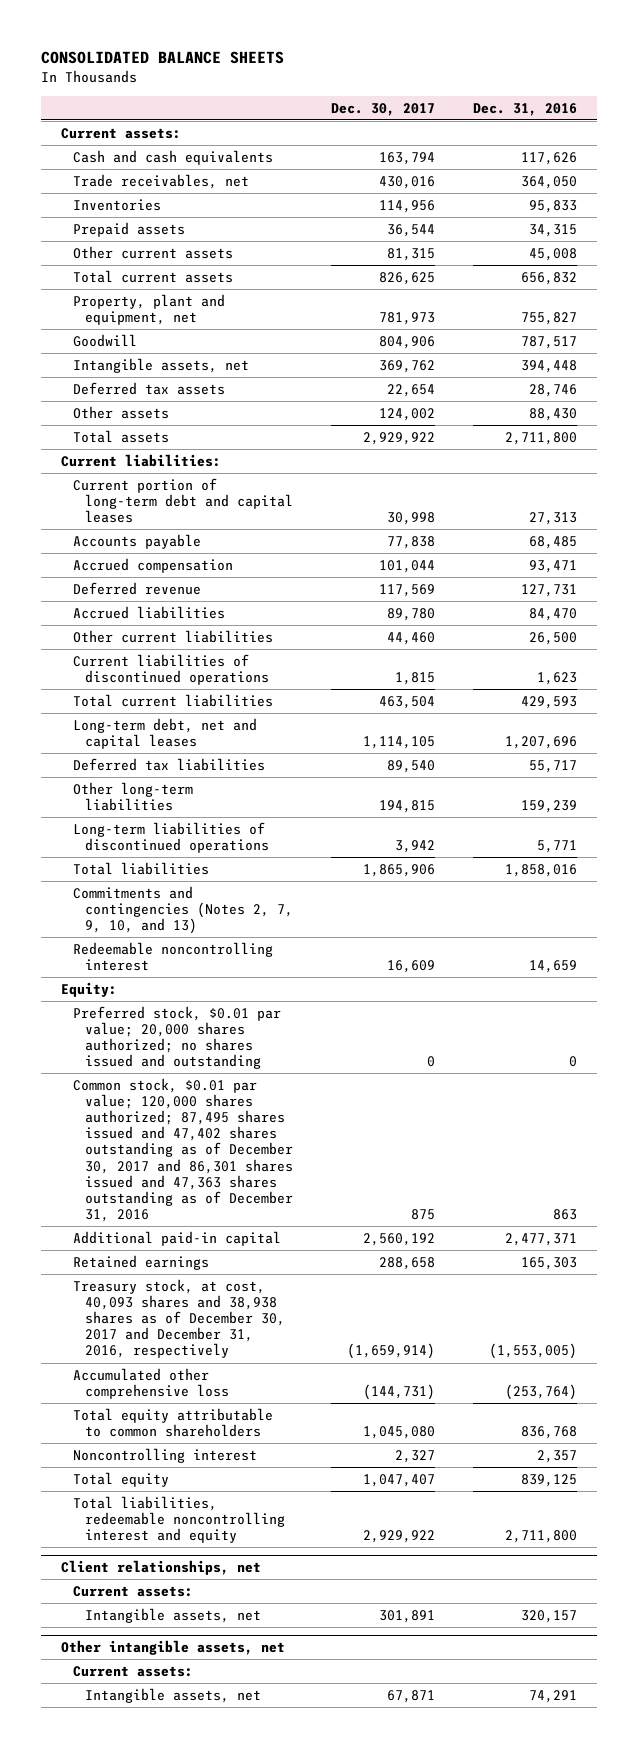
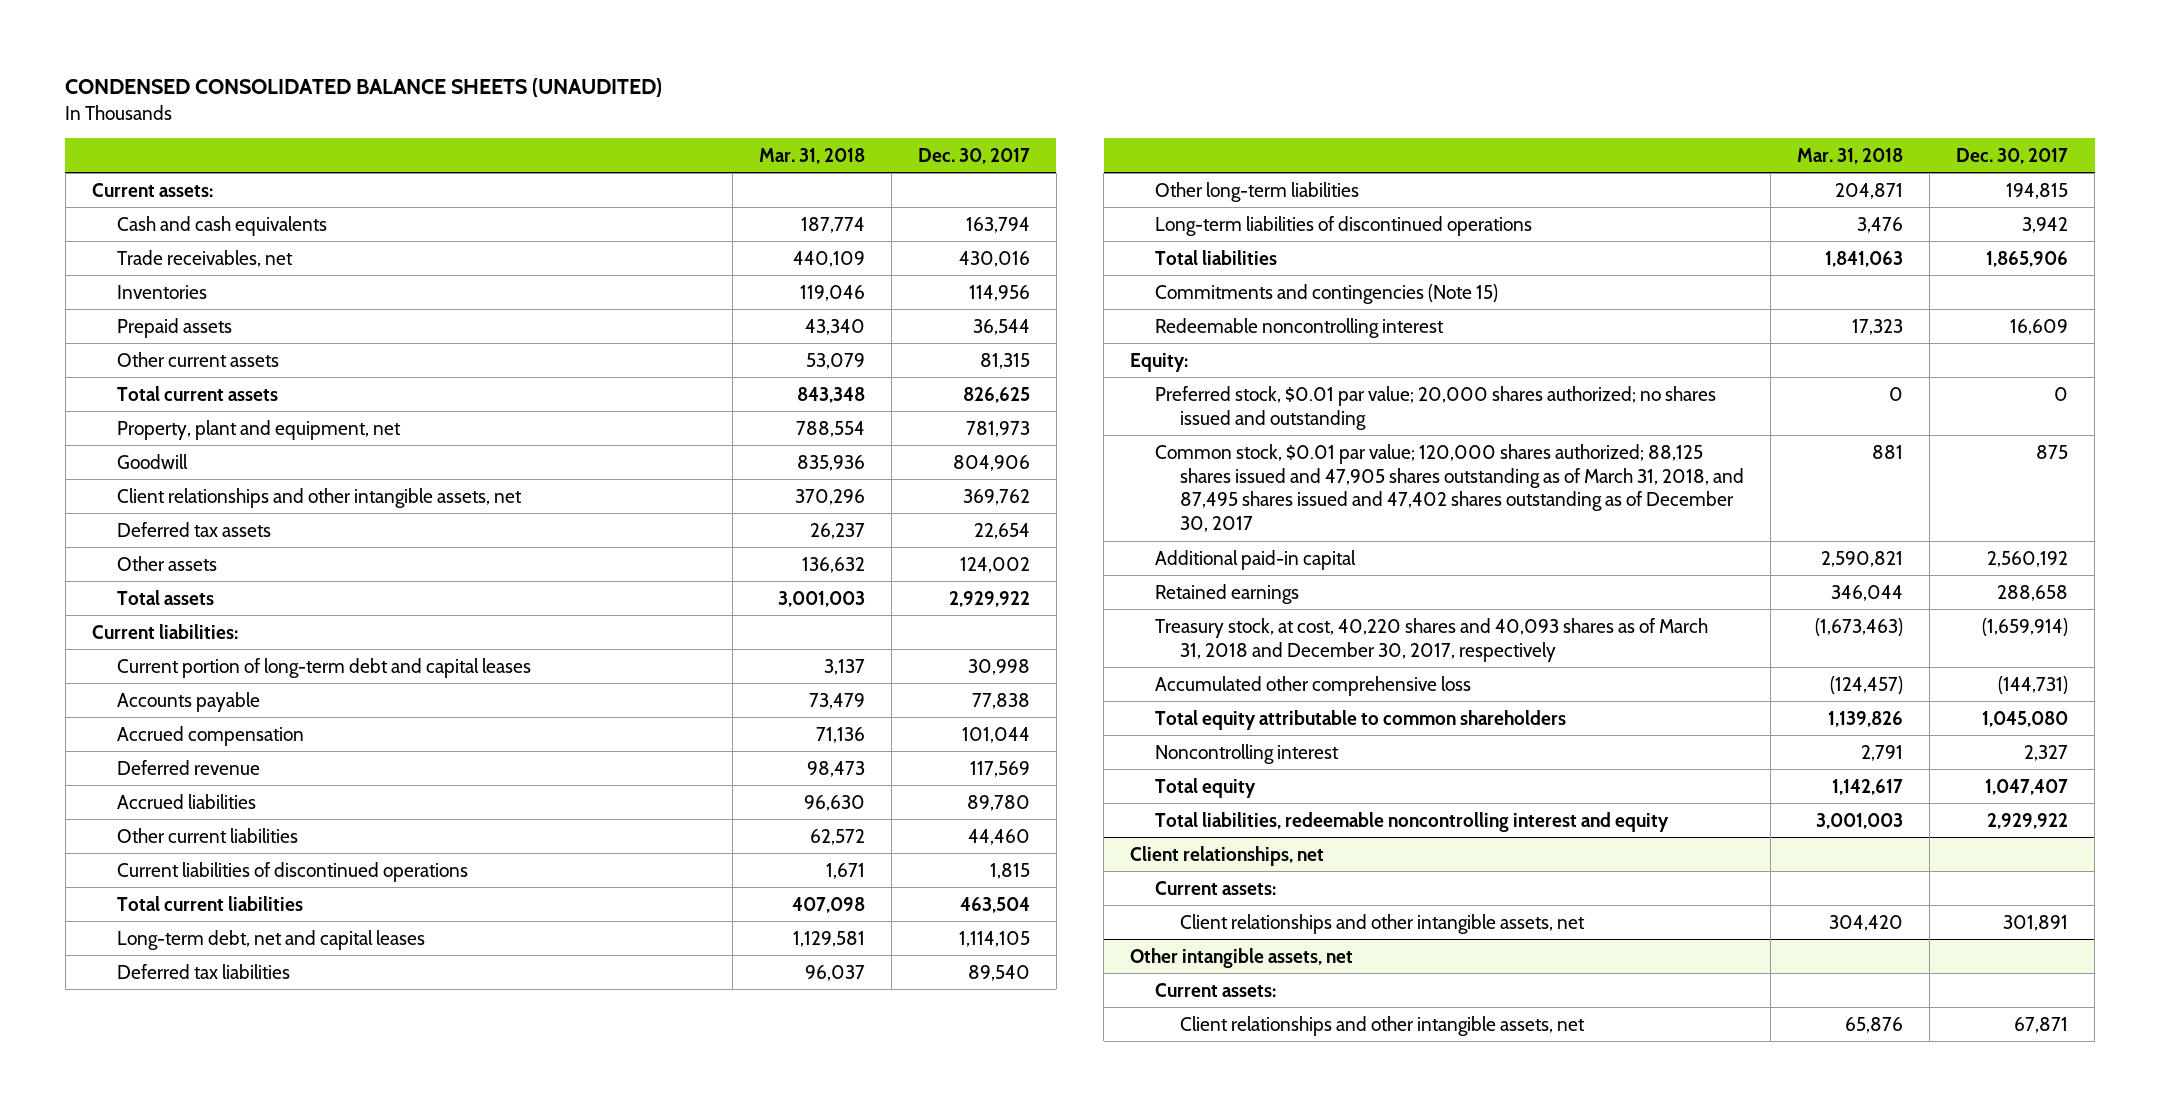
[41,51,285,65] CONSOLIDATED BALANCE SHEETS -> [65,78,663,98] CONDENSED CONSOLIDATED BALANCE SHEETS (UNAUDITED)
[473,102,578,116] Dec. 31, 2016 -> none
none -> [758,148,865,165] Mar. 31, 2018
[72,357,249,373] Intangible assets, net -> [116,487,522,508] Client relationships and other intangible assets, net
[72,885,293,935] Commitments and contingencies (Notes 2, 7, 9, 10, and 13) -> [1155,283,1499,304] Commitments and contingencies (Note 15)
[72,1077,293,1222] Common stock, $0.01 par value; 120,000 shares authorized; 87,495 shares issued and 47,402 shares outstanding as of December 30, 2017 and 86,301 shares issued and 47,363 shares outstanding as of December 31, 2016 -> [1155,443,1744,533] Common stock, $0.01 par value; 120,000 shares authorized; 88,125 shares issued and 47,905 shares outstanding as of March 31, 2018, and 87,495 shares issued and 47,402 shares outstanding as of December 30, 2017
[72,1278,285,1359] Treasury stock, at cost, 40,093 shares and 38,938 shares as of December 30, 2017 and December 31, 2016, respectively -> [1155,617,1709,662] Treasury stock, at cost, 40,220 shares and 40,093 shares as of March 31, 2018 and December 30, 2017, respectively
[84,1607,261,1623] Intangible assets, net -> [1179,913,1585,934] Client relationships and other intangible assets, net
[84,1687,261,1703] Intangible assets, net -> [1179,1015,1585,1036] Client relationships and other intangible assets, net

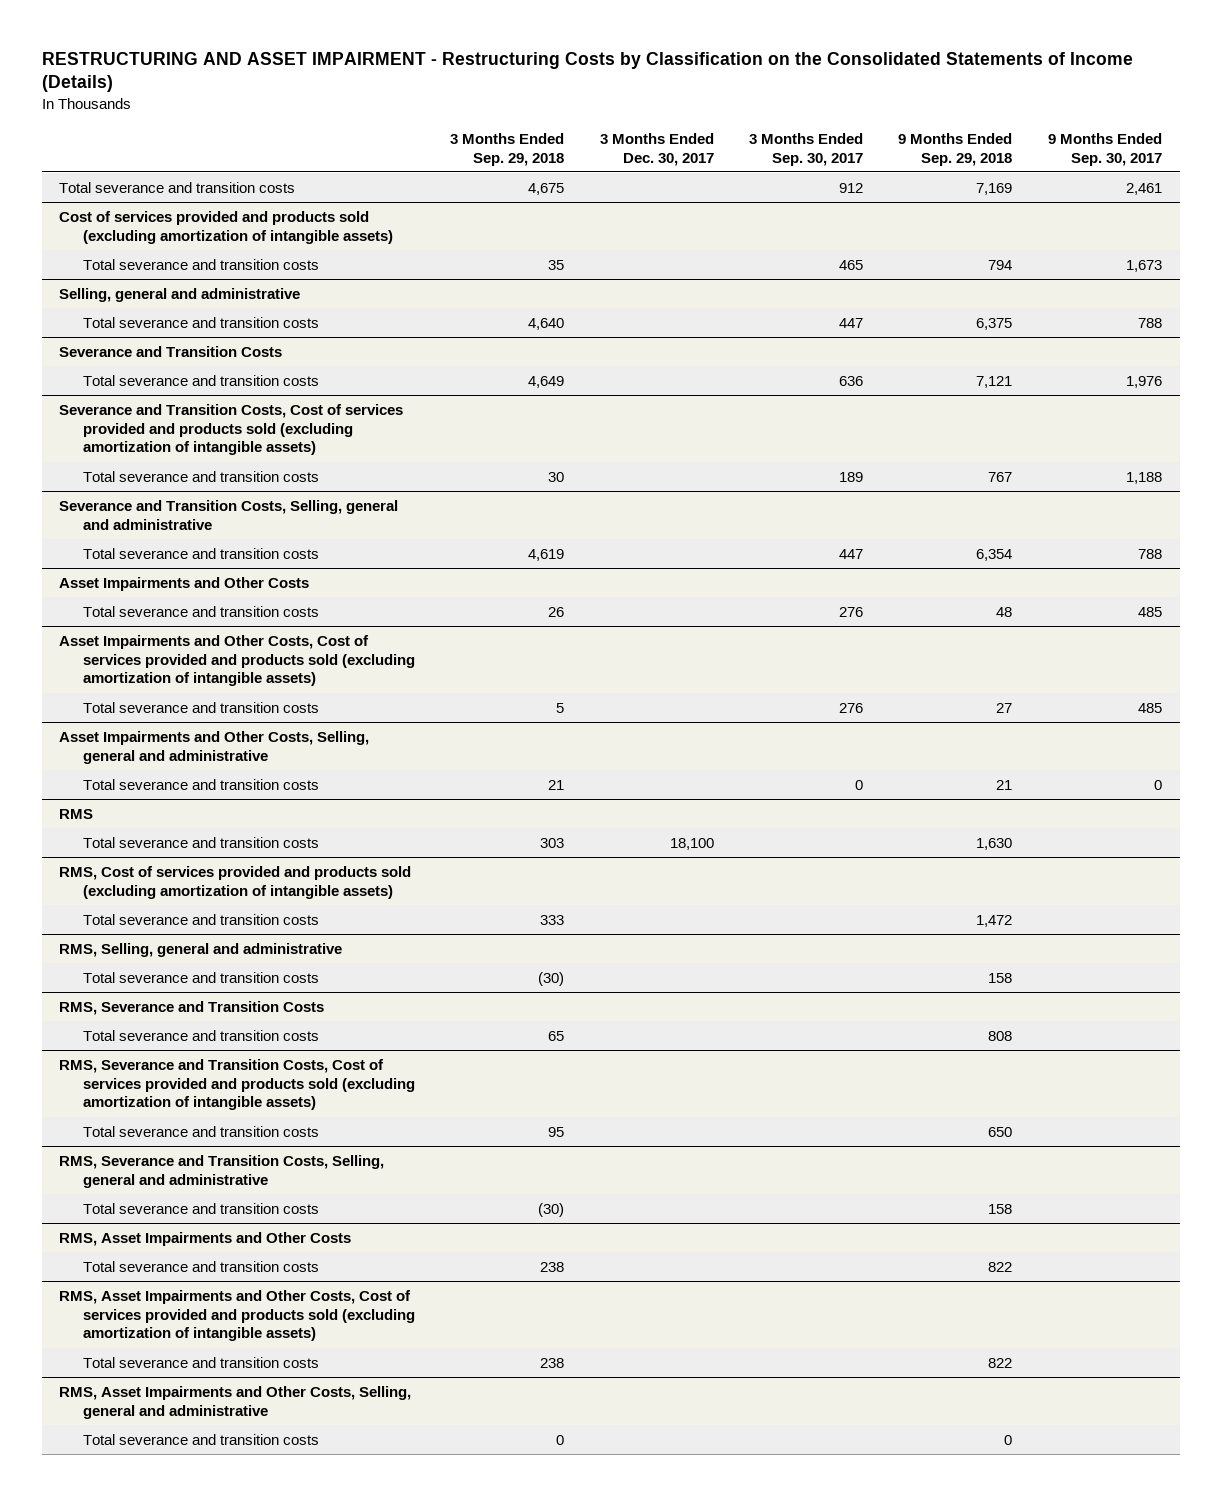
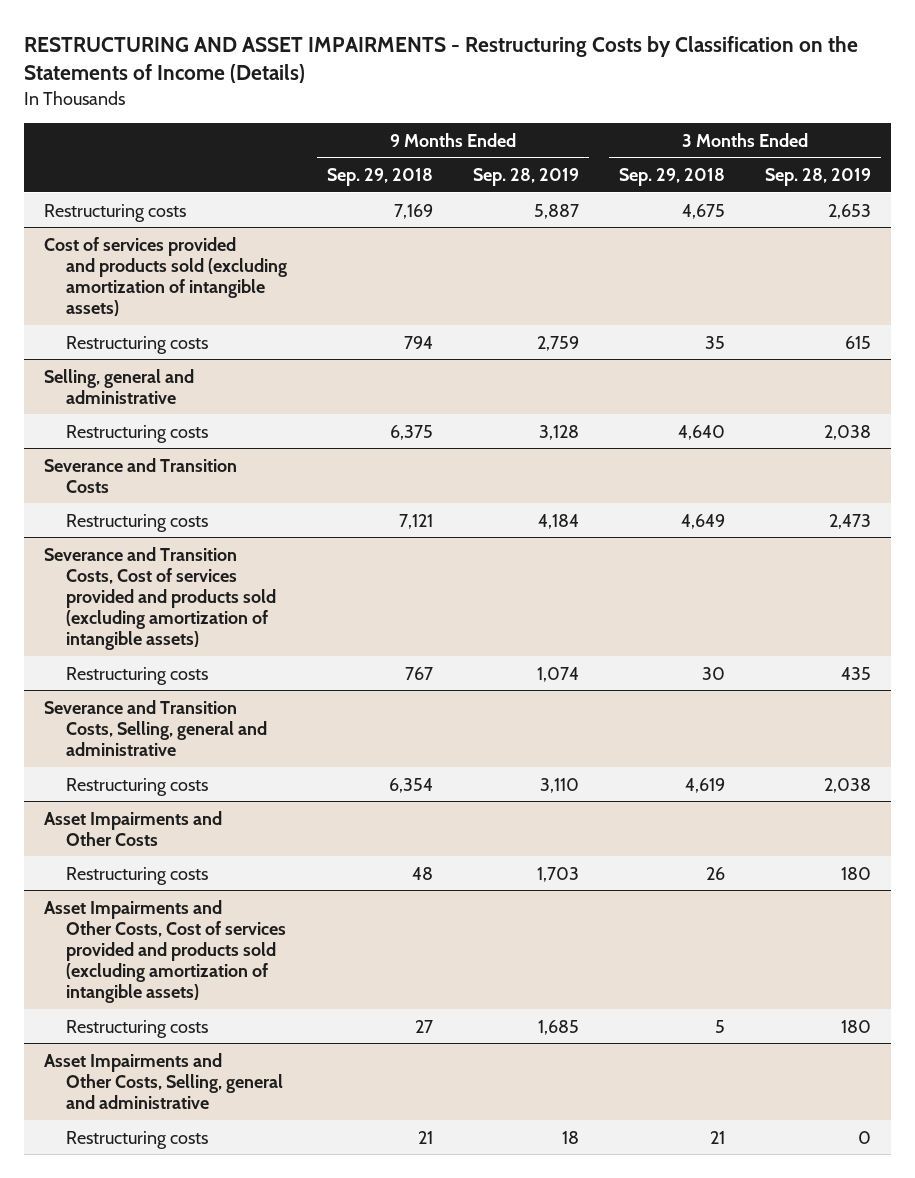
[41,52,1133,93] RESTRUCTURING AND ASSET IMPAIRMENT - Restructuring Costs by Classification on the Consolidated Statements of Income (Details) -> [23,36,858,84] RESTRUCTURING AND ASSET IMPAIRMENTS - Restructuring Costs by Classification on the Statements of Income (Details)
[599,132,714,166] 3 Months Ended Dec. 30, 2017 -> none
[748,132,863,166] 3 Months Ended Sep. 30, 2017 -> none
[1047,132,1162,166] 9 Months Ended Sep. 30, 2017 -> none
none -> [472,168,579,187] Sep. 28, 2019
none -> [764,168,871,187] Sep. 28, 2019
[59,181,296,193] Total severance and transition costs -> [43,203,186,222] Restructuring costs
[82,258,319,270] Total severance and transition costs -> [65,335,208,354] Restructuring costs
[82,316,319,328] Total severance and transition costs -> [65,424,208,443] Restructuring costs
[82,374,319,386] Total severance and transition costs -> [65,513,208,532] Restructuring costs
[82,470,319,482] Total severance and transition costs -> [65,666,208,685] Restructuring costs
[82,547,319,559] Total severance and transition costs -> [65,777,208,796] Restructuring costs
[82,605,319,617] Total severance and transition costs -> [65,866,208,885] Restructuring costs
[82,701,319,713] Total severance and transition costs -> [65,1019,208,1038] Restructuring costs
[59,808,94,819] RMS -> none
[82,836,319,848] Total severance and transition costs -> none
[59,865,412,899] RMS, Cost of services provided and products sold (excluding amortization of intangible assets) -> none
[82,913,319,925] Total severance and transition costs -> none
[59,942,343,957] RMS, Selling, general and administrative -> none
[82,971,319,983] Total severance and transition costs -> none
[59,1000,325,1015] RMS, Severance and Transition Costs -> none
[82,1029,319,1041] Total severance and transition costs -> none
[59,1058,415,1111] RMS, Severance and Transition Costs, Cost of services provided and products sold (excluding amortization of intangible assets) -> none
[82,1125,319,1137] Total severance and transition costs -> none
[59,1154,385,1188] RMS, Severance and Transition Costs, Selling, general and administrative -> none
[82,1202,319,1214] Total severance and transition costs -> none
[59,1231,352,1246] RMS, Asset Impairments and Other Costs -> none
[82,1260,319,1272] Total severance and transition costs -> none
[59,1289,415,1342] RMS, Asset Impairments and Other Costs, Cost of services provided and products sold (excluding amortization of intangible assets) -> none
[82,1356,319,1368] Total severance and transition costs -> none
[59,1385,412,1419] RMS, Asset Impairments and Other Costs, Selling, general and administrative -> none
[82,1433,319,1445] Total severance and transition costs -> none
[82,778,319,790] Total severance and transition costs -> [65,1130,208,1149] Restructuring costs

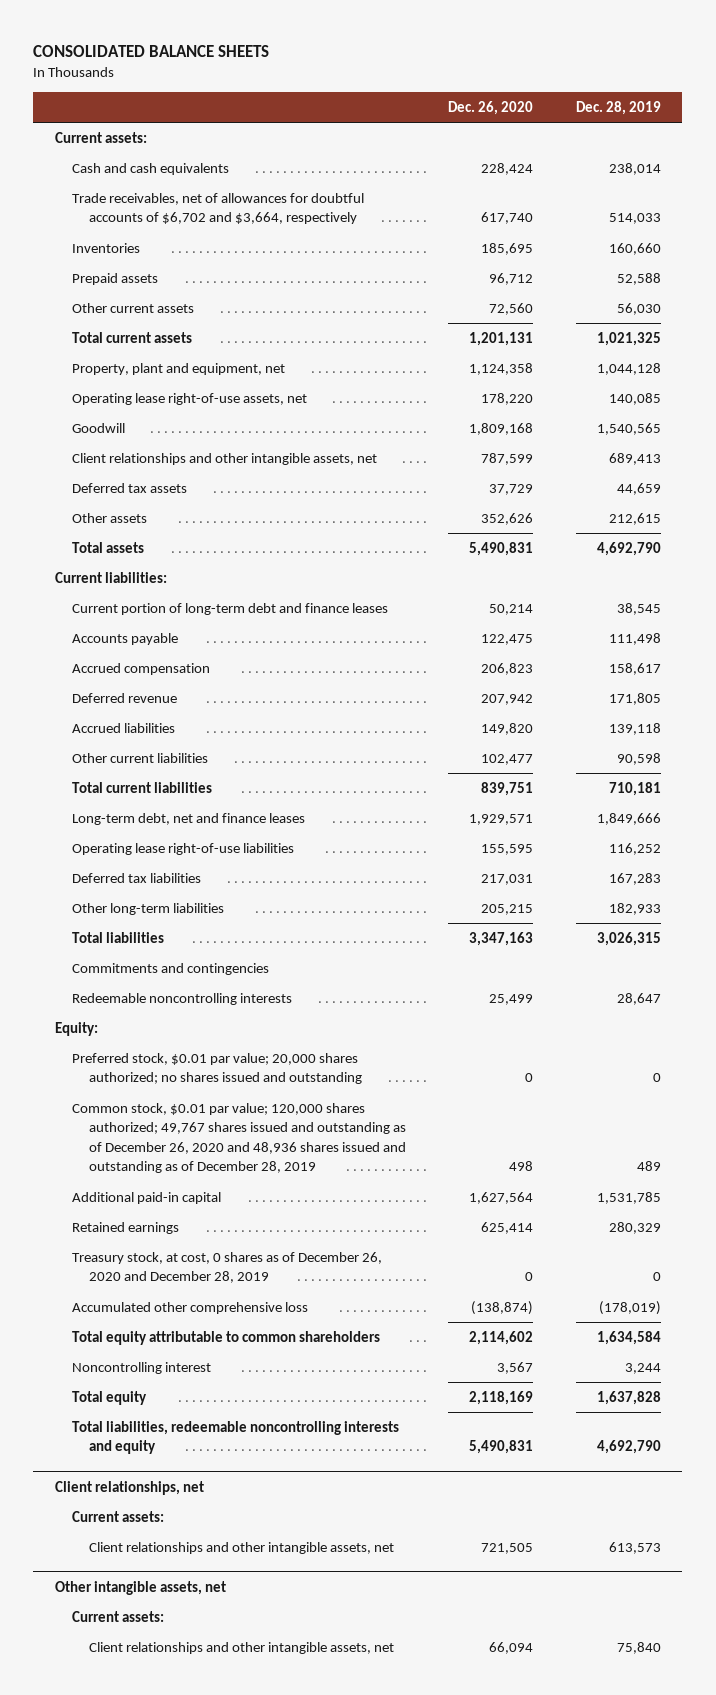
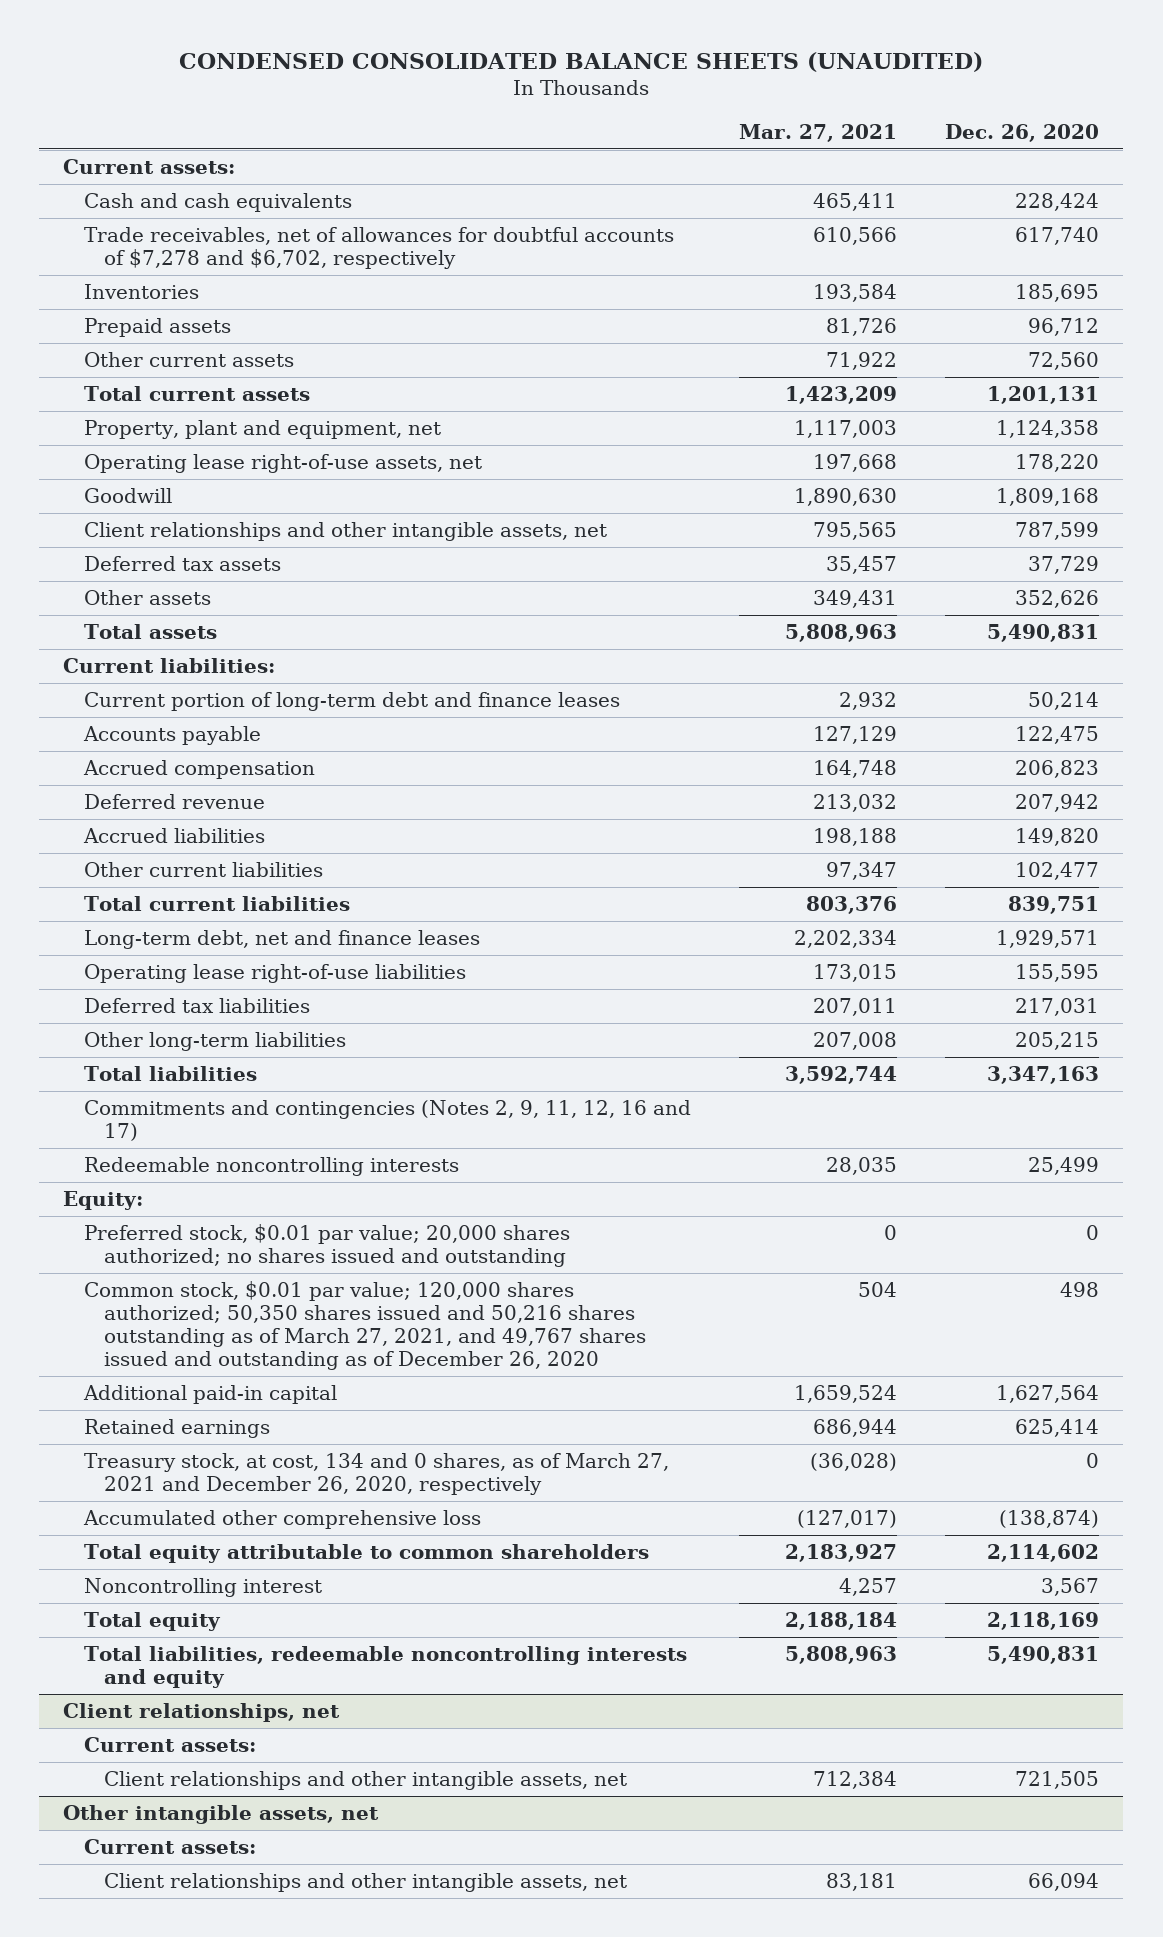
[33,44,270,57] CONSOLIDATED BALANCE SHEETS -> [179,52,984,73] CONDENSED CONSOLIDATED BALANCE SHEETS (UNAUDITED)
[575,101,661,116] Dec. 28, 2019 -> none
none -> [739,123,898,142] Mar. 27, 2021
[71,193,364,225] Trade receivables, net of allowances for doubtful accounts of $6,702 and $3,664, respectively -> [83,227,674,270] Trade receivables, net of allowances for doubtful accounts of $7,278 and $6,702, respectively
[71,963,269,976] Commitments and contingencies -> [83,1100,691,1142] Commitments and contingencies (Notes 2, 9, 11, 12, 16 and 17)
[71,1103,406,1174] Common stock, $0.01 par value; 120,000 shares authorized; 49,767 shares issued and outstanding as of December 26, 2020 and 48,936 shares issued and outstanding as of December 28, 2019 -> [83,1281,647,1370] Common stock, $0.01 par value; 120,000 shares authorized; 50,350 shares issued and 50,216 shares outstanding as of March 27, 2021, and 49,767 shares issued and outstanding as of December 26, 2020
[71,1252,382,1284] Treasury stock, at cost, 0 shares as of December 26, 2020 and December 28, 2019 -> [83,1453,669,1496] Treasury stock, at cost, 134 and 0 shares, as of March 27, 2021 and December 26, 2020, respectively

